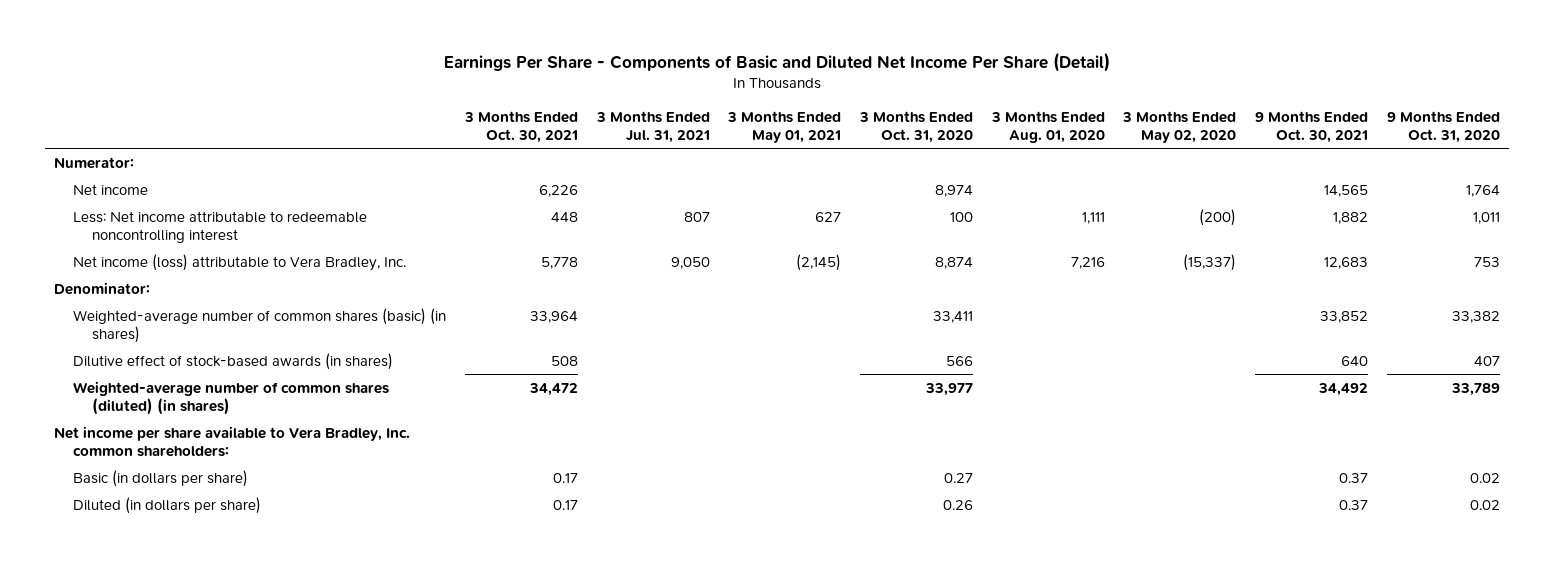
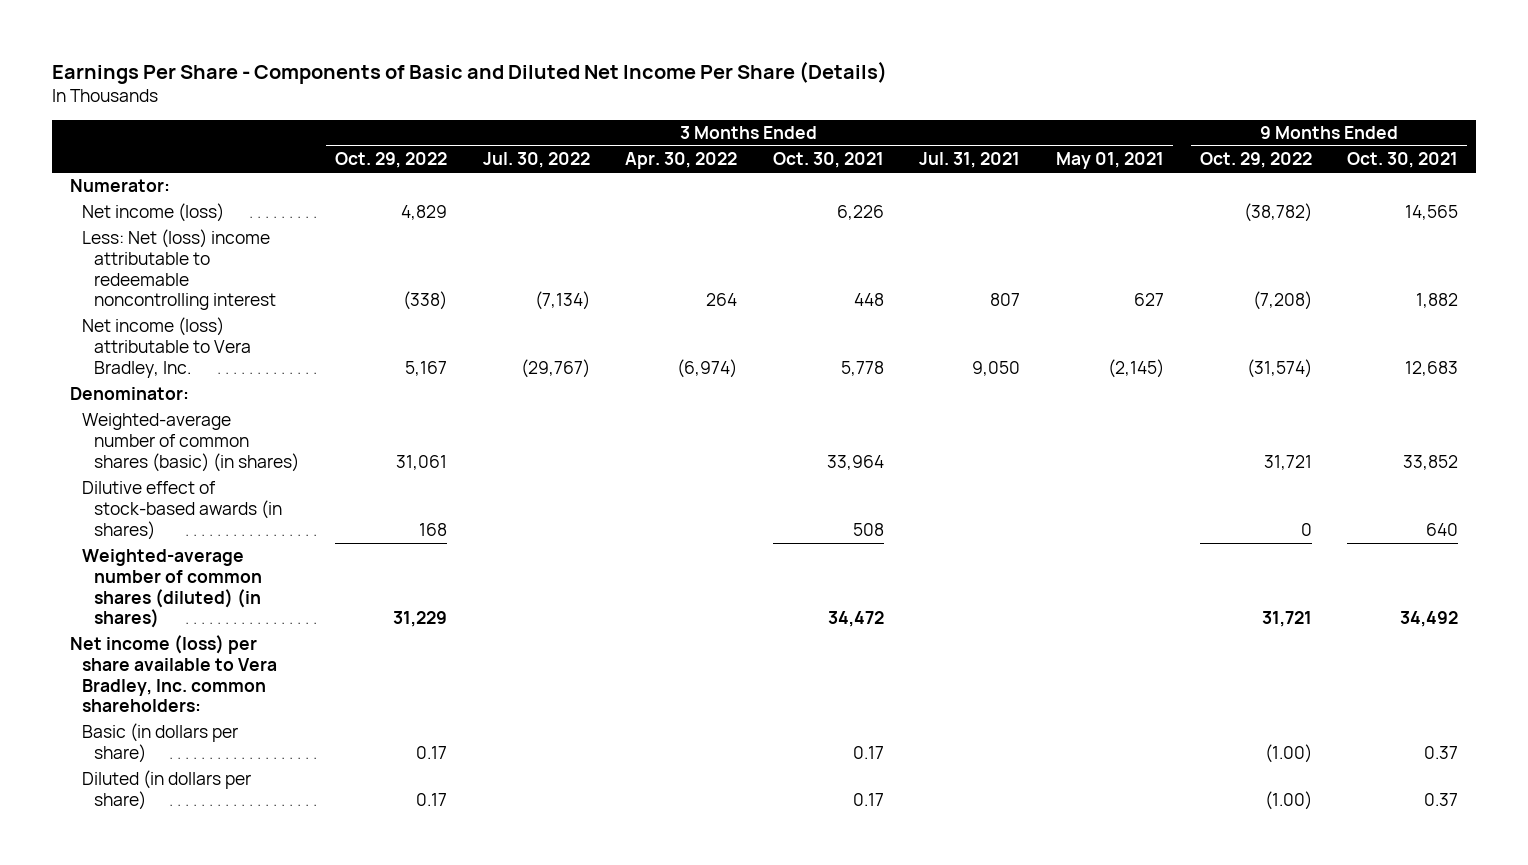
[444,52,1111,73] Earnings Per Share - Components of Basic and Diluted Net Income Per Share (Detail) -> [51,60,887,84] Earnings Per Share - Components of Basic and Diluted Net Income Per Share (Details)
[859,110,974,143] 3 Months Ended Oct. 31, 2020 -> none
[990,110,1105,143] 3 Months Ended Aug. 01, 2020 -> none
[1122,110,1237,143] 3 Months Ended May 02, 2020 -> none
[1386,110,1500,143] 9 Months Ended Oct. 31, 2020 -> none
none -> [334,152,447,169] Oct. 29, 2022
none -> [482,152,590,169] Jul. 30, 2022
none -> [625,152,738,170] Apr. 30, 2022
none -> [1199,152,1312,169] Oct. 29, 2022
[73,183,149,195] Net income -> [82,203,225,223] Net income (loss)
[73,210,368,243] Less: Net income attributable to redeemable noncontrolling interest -> [82,229,277,311] Less: Net (loss) income attributable to redeemable noncontrolling interest
[54,425,411,457] Net income per share available to Vera Bradley, Inc. common shareholders: -> [69,635,278,713] Net income (loss) per share available to Vera Bradley, Inc. common shareholders:

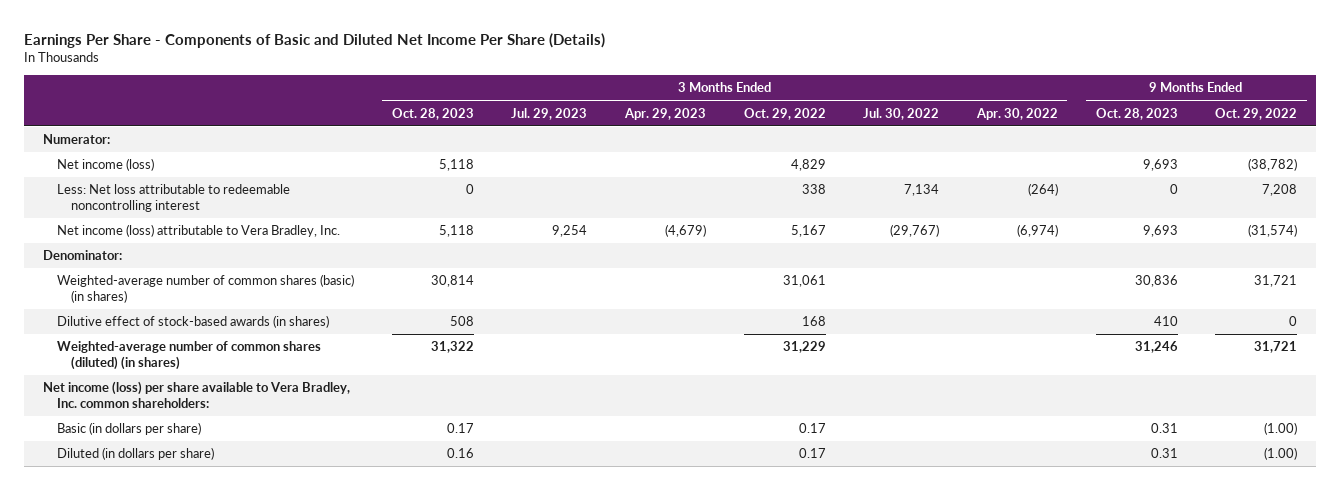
[772,152,884,169] Oct. 30, 2021 -> none
[919,152,1021,169] Jul. 31, 2021 -> none
[1055,152,1164,170] May 01, 2021 -> none
[1347,152,1459,169] Oct. 30, 2021 -> none
none -> [391,107,474,120] Oct. 28, 2023
none -> [511,107,588,120] Jul. 29, 2023
none -> [623,107,706,120] Apr. 29, 2023
none -> [1095,107,1178,120] Oct. 28, 2023
[82,229,277,311] Less: Net (loss) income attributable to redeemable noncontrolling interest -> [56,184,290,212] Less: Net loss attributable to redeemable noncontrolling interest
[402,291,447,311] (338) -> [801,184,826,195] 338
[534,291,590,311] (7,134) -> [904,184,940,197] 7,134
[706,293,738,307] 264 -> [1027,183,1058,197] (264)
[1252,291,1312,311] (7,208) -> [1262,184,1298,197] 7,208

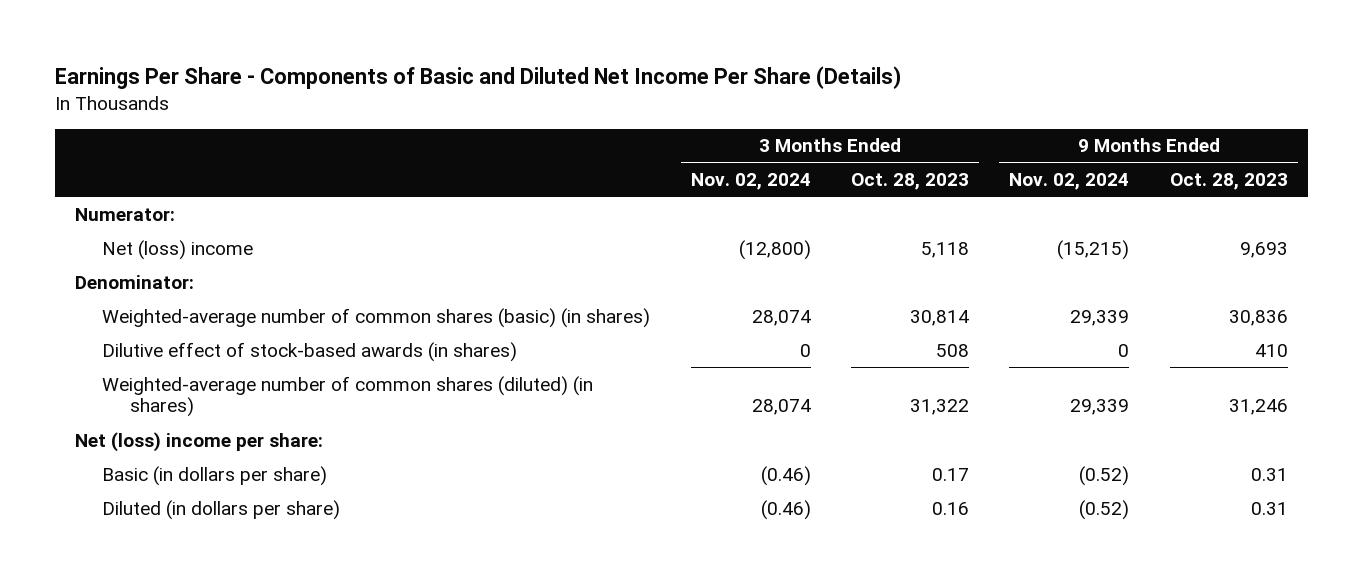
[511,107,588,120] Jul. 29, 2023 -> none
[623,107,706,120] Apr. 29, 2023 -> none
[743,107,826,120] Oct. 29, 2022 -> none
[863,107,940,120] Jul. 30, 2022 -> none
[975,107,1058,120] Apr. 30, 2022 -> none
[1215,107,1298,120] Oct. 29, 2022 -> none
none -> [690,172,811,190] Nov. 02, 2024
none -> [1009,172,1130,190] Nov. 02, 2024
[56,184,290,212] Less: Net loss attributable to redeemable noncontrolling interest -> none
[56,224,340,238] Net income (loss) attributable to Vera Bradley, Inc. -> none
[56,158,154,172] Net income (loss) -> [102,239,254,260] Net (loss) income
[43,381,351,408] Net income (loss) per share available to Vera Bradley, Inc. common shareholders: -> [75,431,324,452] Net (loss) income per share:

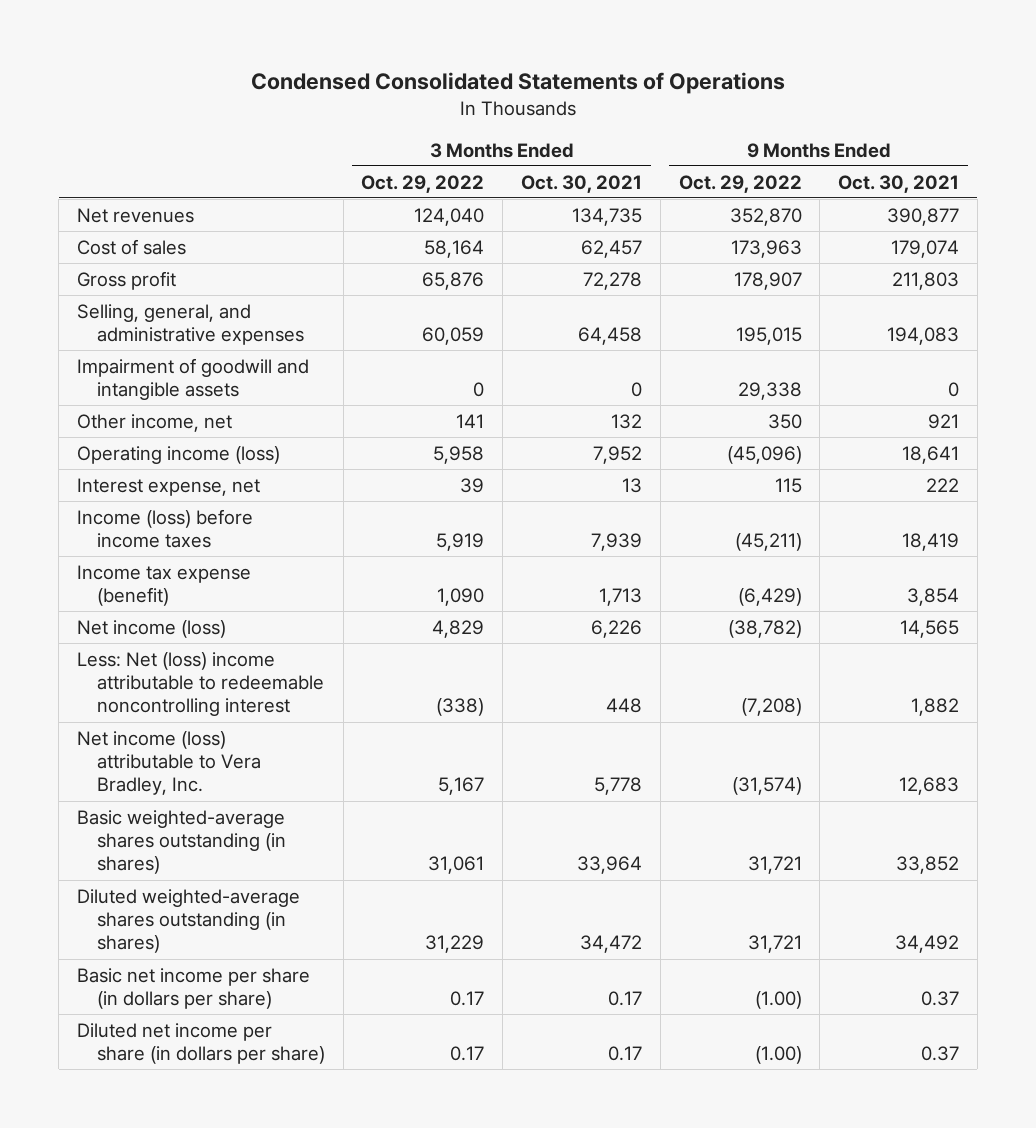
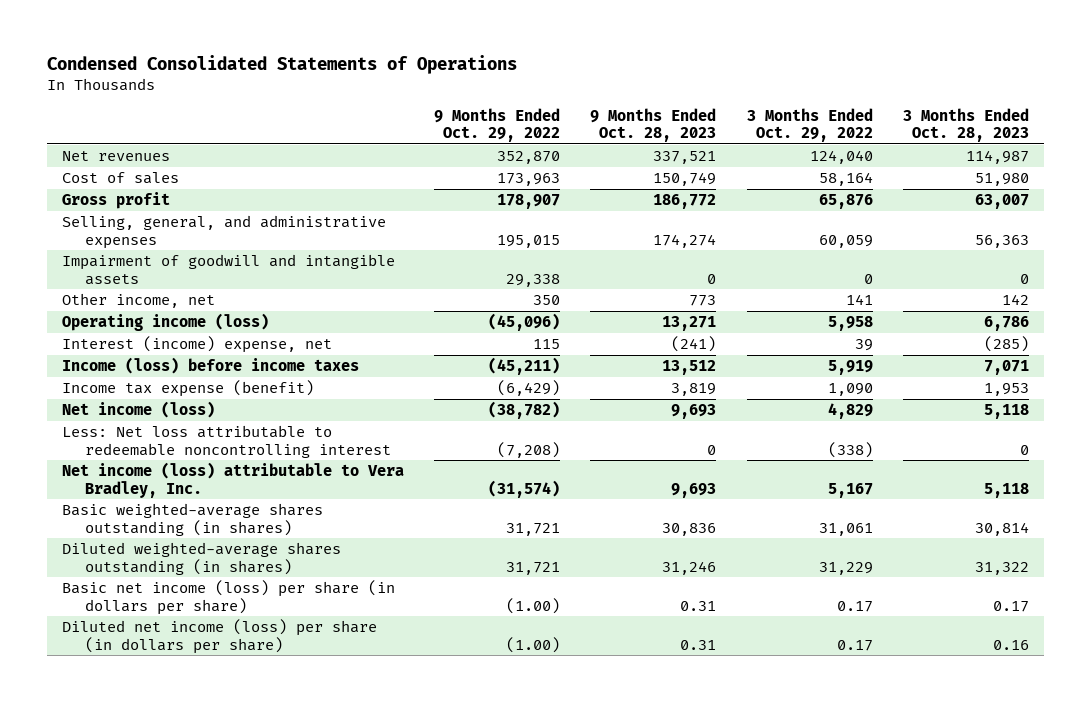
[520,174,642,193] Oct. 30, 2021 -> none
[838,174,960,193] Oct. 30, 2021 -> none
none -> [590,107,717,143] 9 Months Ended Oct. 28, 2023
none -> [902,107,1029,143] 3 Months Ended Oct. 28, 2023
[77,477,261,496] Interest expense, net -> [62,336,333,354] Interest (income) expense, net
[77,651,324,717] Less: Net (loss) income attributable to redeemable noncontrolling interest -> [62,425,392,458] Less: Net loss attributable to redeemable noncontrolling interest
[77,967,311,1010] Basic net income per share (in dollars per share) -> [62,580,396,615] Basic net income (loss) per share (in dollars per share)
[77,1022,325,1065] Diluted net income per share (in dollars per share) -> [62,619,378,654] Diluted net income (loss) per share (in dollars per share)

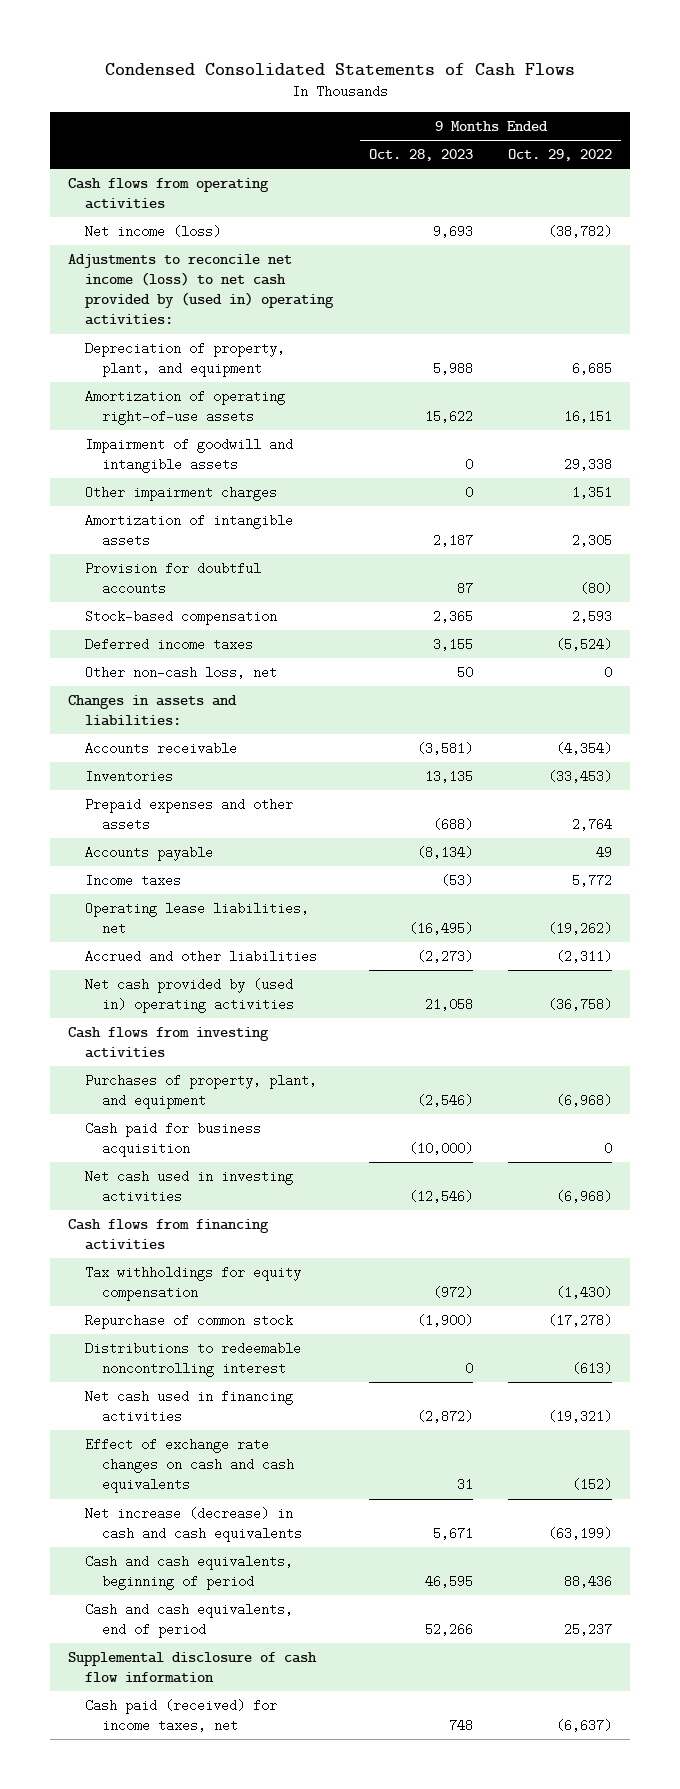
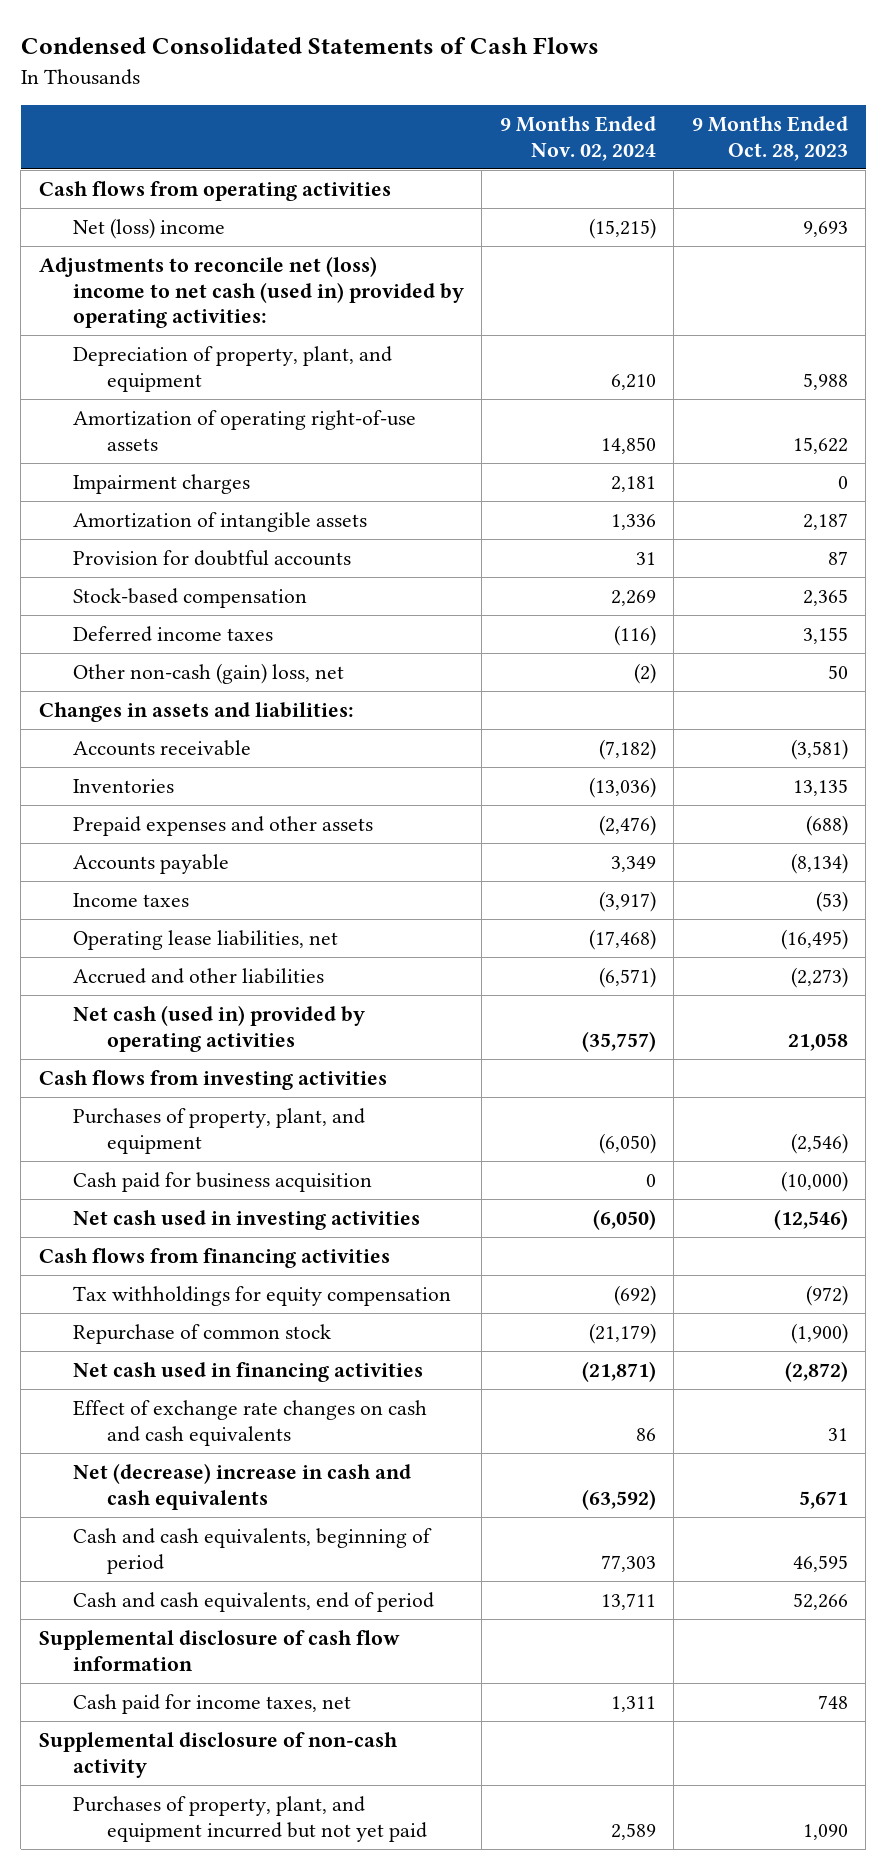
[508,149,613,162] Oct. 29, 2022 -> none
none -> [499,116,656,161] 9 Months Ended Nov. 02, 2024
[85,224,222,238] Net income (loss) -> [72,218,225,240] Net (loss) income
[67,253,335,326] Adjustments to reconcile net income (loss) to net cash provided by (used in) operating activities: -> [38,256,464,329] Adjustments to reconcile net (loss) income to net cash (used in) provided by operating activities:
[85,437,294,474] Impairment of goodwill and intangible assets -> none
[85,485,278,501] Other impairment charges -> [72,474,250,495] Impairment charges
[85,665,278,679] Other non-cash loss, net -> [72,663,344,685] Other non-cash (gain) loss, net
[85,977,295,1014] Net cash provided by (used in) operating activities -> [72,1005,365,1052] Net cash (used in) provided by operating activities
[85,1341,302,1378] Distributions to redeemable noncontrolling interest -> none
[85,1506,303,1543] Net increase (decrease) in cash and cash equivalents -> [72,1463,411,1510] Net (decrease) increase in cash and cash equivalents
[85,1698,278,1733] Cash paid (received) for income taxes, net -> [72,1694,351,1715] Cash paid for income taxes, net
none -> [38,1732,398,1778] Supplemental disclosure of non-cash activity
none -> [72,1796,428,1842] Purchases of property, plant, and equipment incurred but not yet paid

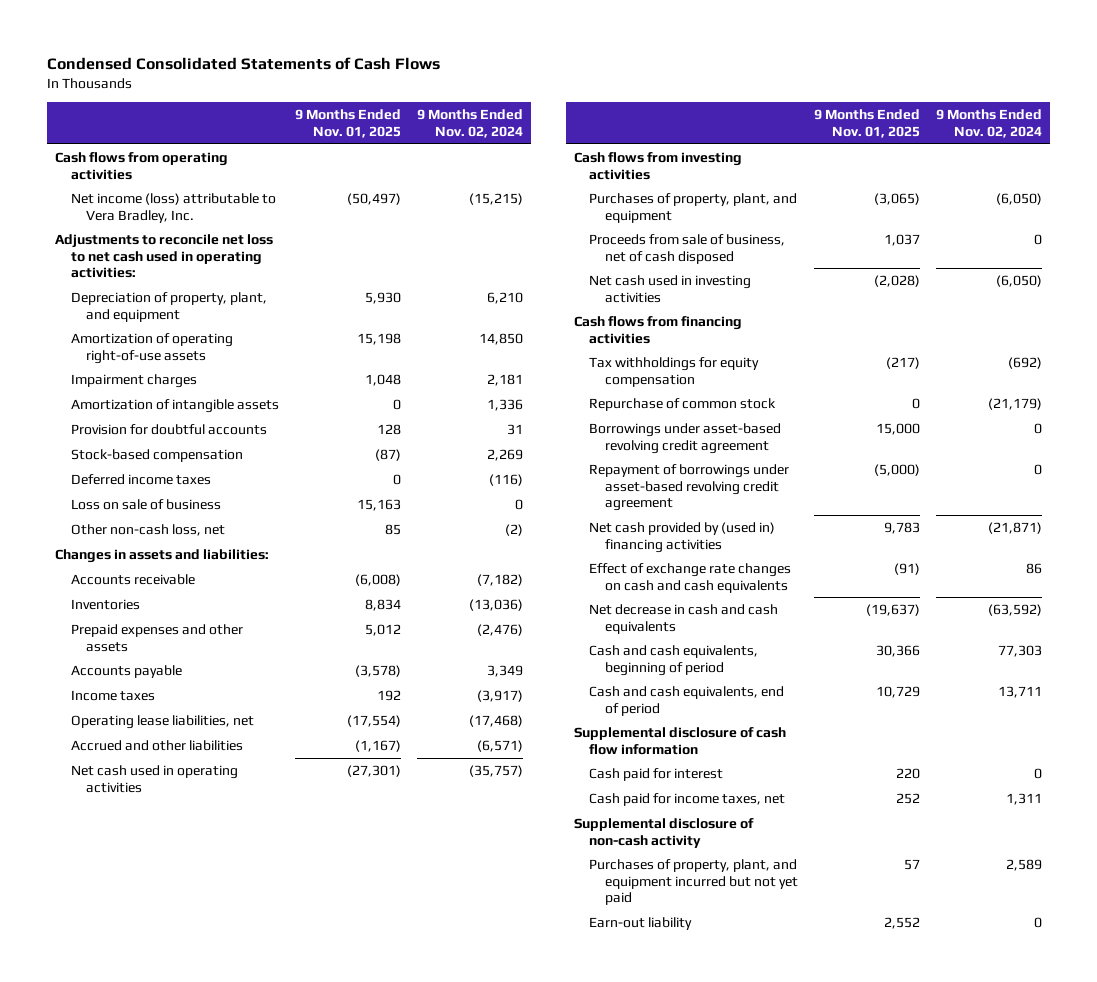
[691,116,848,161] 9 Months Ended Oct. 28, 2023 -> none
none -> [294,109,401,138] 9 Months Ended Nov. 01, 2025
[72,218,225,240] Net (loss) income -> [70,192,276,223] Net income (loss) attributable to Vera Bradley, Inc.
[38,256,464,329] Adjustments to reconcile net (loss) income to net cash (used in) provided by operating activities: -> [55,233,274,279] Adjustments to reconcile net loss to net cash used in operating activities:
none -> [70,498,221,510] Loss on sale of business
[72,663,344,685] Other non-cash (gain) loss, net -> [70,523,225,536] Other non-cash loss, net
[72,1005,365,1052] Net cash (used in) provided by operating activities -> [70,764,238,793] Net cash used in operating activities
[72,1172,372,1193] Cash paid for business acquisition -> none
none -> [589,233,786,264] Proceeds from sale of business, net of cash disposed
none -> [589,422,782,454] Borrowings under asset-based revolving credit agreement
none -> [589,463,790,512] Repayment of borrowings under asset-based revolving credit agreement
[72,1362,423,1383] Net cash used in financing activities -> [589,521,776,553] Net cash provided by (used in) financing activities
[72,1463,411,1510] Net (decrease) increase in cash and cash equivalents -> [589,603,779,634] Net decrease in cash and cash equivalents
none -> [589,767,724,781] Cash paid for interest
none -> [589,916,693,930] Earn-out liability

